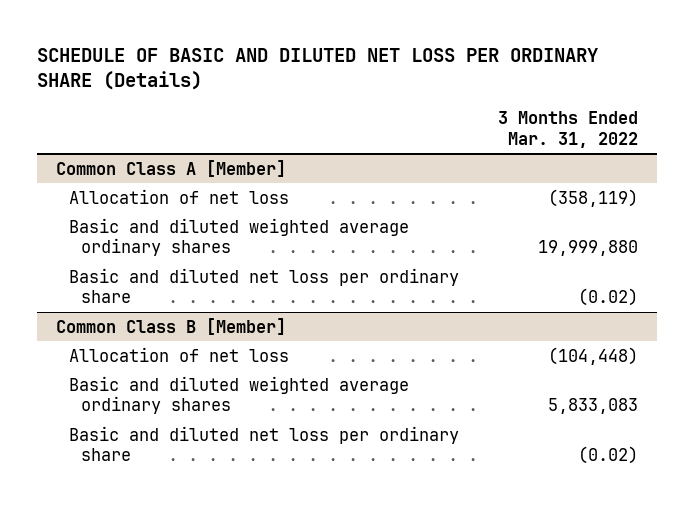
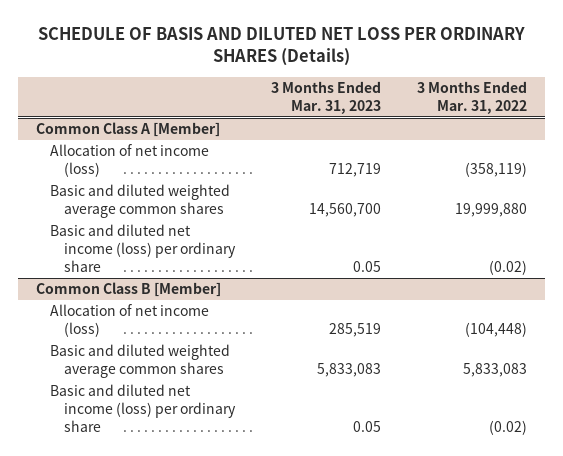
[36,48,598,91] SCHEDULE OF BASIC AND DILUTED NET LOSS PER ORDINARY SHARE (Details) -> [37,27,525,67] SCHEDULE OF BASIS AND DILUTED NET LOSS PER ORDINARY SHARES (Details)
none -> [270,81,381,114] 3 Months Ended Mar. 31, 2023
[68,188,289,204] Allocation of net loss -> [50,144,210,178] Allocation of net income (loss)
[68,217,409,256] Basic and diluted weighted average ordinary shares -> [50,184,231,219] Basic and diluted weighted average common shares
[68,267,459,303] Basic and diluted net loss per ordinary share -> [50,224,236,273] Basic and diluted net income (loss) per ordinary share
[68,346,289,362] Allocation of net loss -> [50,304,210,338] Allocation of net income (loss)
[68,375,409,414] Basic and diluted weighted average ordinary shares -> [50,344,231,379] Basic and diluted weighted average common shares
[68,425,459,461] Basic and diluted net loss per ordinary share -> [50,384,236,433] Basic and diluted net income (loss) per ordinary share

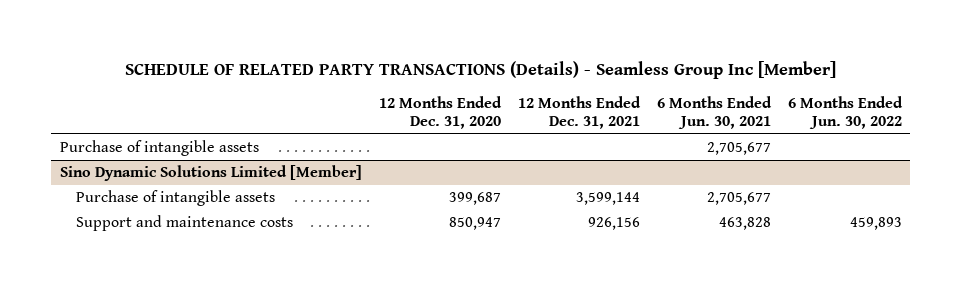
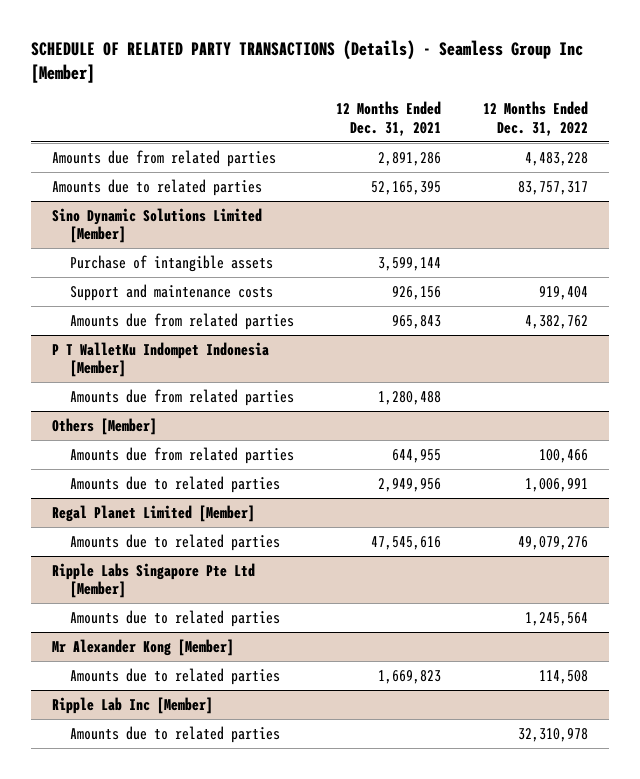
[378,95,502,129] 12 Months Ended Dec. 31, 2020 -> none
[656,95,772,129] 6 Months Ended Jun. 30, 2021 -> none
[787,95,903,129] 6 Months Ended Jun. 30, 2022 -> none
none -> [483,101,589,136] 12 Months Ended Dec. 31, 2022
[59,140,259,157] Purchase of intangible assets -> none
none -> [52,149,277,167] Amounts due from related parties
none -> [52,178,263,196] Amounts due to related parties
none -> [69,312,294,330] Amounts due from related parties
none -> [52,341,270,378] P T WalletKu Indompet Indonesia [Member]
none -> [69,388,294,406] Amounts due from related parties
none -> [52,417,158,435] Others [Member]
none -> [69,446,294,464] Amounts due from related parties
none -> [69,475,280,493] Amounts due to related parties
none -> [52,504,256,522] Regal Planet Limited [Member]
none -> [69,533,280,551] Amounts due to related parties
none -> [52,562,256,599] Ripple Labs Singapore Pte Ltd [Member]
none -> [69,609,280,627] Amounts due to related parties
none -> [52,638,235,656] Mr Alexander Kong [Member]
none -> [69,667,280,685] Amounts due to related parties
none -> [52,696,214,714] Ripple Lab Inc [Member]
none -> [69,725,280,743] Amounts due to related parties

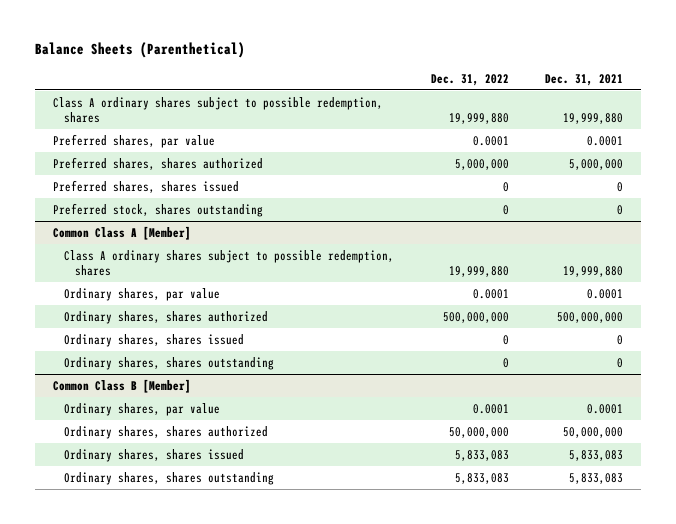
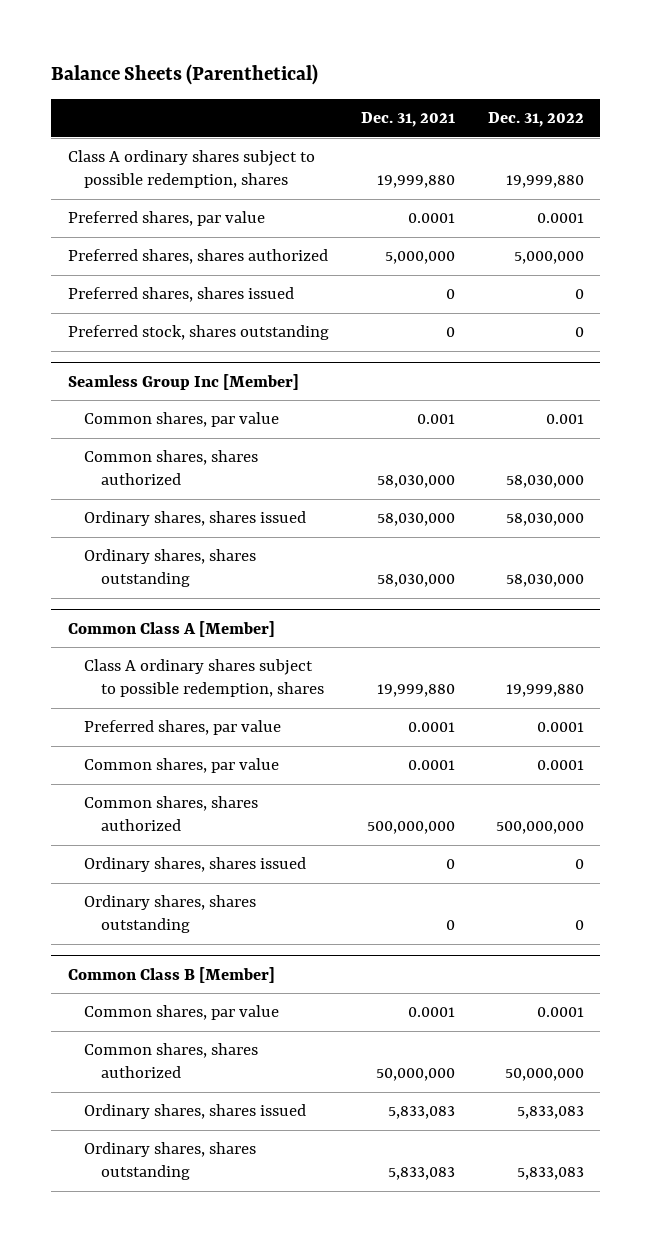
none -> [67,373,299,390] Seamless Group Inc [Member]
none -> [84,412,280,428] Common shares, par value
none -> [84,450,259,486] Common shares, shares authorized
none -> [84,511,307,527] Ordinary shares, shares issued
none -> [84,549,257,588] Ordinary shares, shares outstanding
none -> [84,720,282,736] Preferred shares, par value
[64,287,221,301] Ordinary shares, par value -> [84,758,280,774] Common shares, par value
[64,310,269,324] Ordinary shares, shares authorized -> [84,796,259,832] Common shares, shares authorized
[64,402,221,416] Ordinary shares, par value -> [84,1005,280,1021] Common shares, par value
[64,425,269,439] Ordinary shares, shares authorized -> [84,1043,259,1079] Common shares, shares authorized

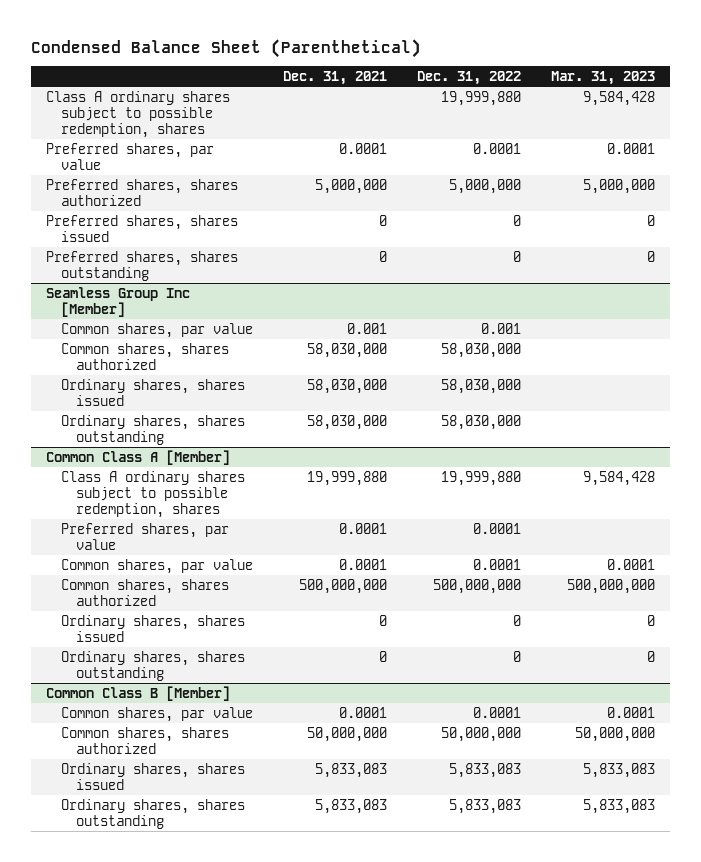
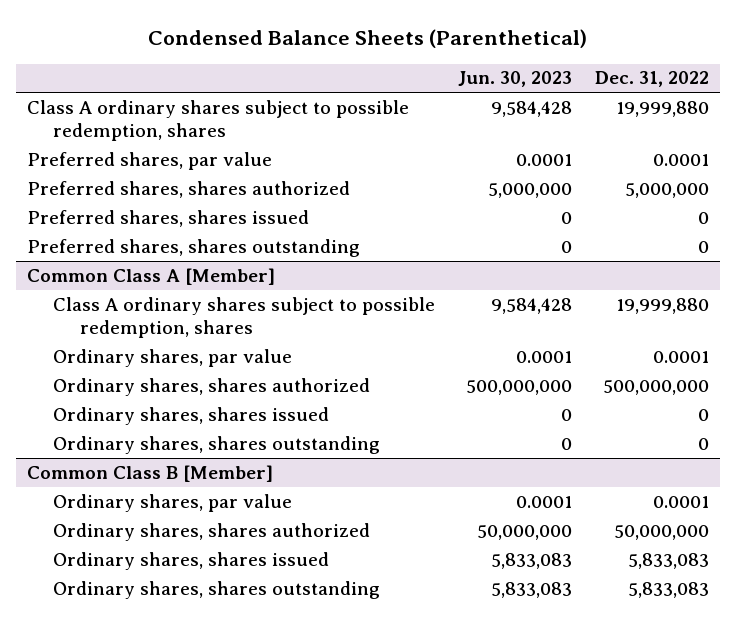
[31,38,422,58] Condensed Balance Sheet (Parenthetical) -> [147,28,587,48] Condensed Balance Sheets (Parenthetical)
[283,71,388,86] Dec. 31, 2021 -> none
[551,71,656,86] Mar. 31, 2023 -> none
none -> [458,71,573,88] Jun. 30, 2023
[46,286,191,317] Seamless Group Inc [Member] -> none
[61,322,254,338] Common shares, par value -> none
[61,342,230,370] Common shares, shares authorized -> none
[61,378,246,406] Ordinary shares, shares issued -> none
[61,414,246,445] Ordinary shares, shares outstanding -> none
[61,522,230,550] Preferred shares, par value -> none
[61,558,254,574] Common shares, par value -> [53,348,293,367] Ordinary shares, par value
[61,578,230,606] Common shares, shares authorized -> [53,377,371,396] Ordinary shares, shares authorized
[61,706,254,722] Common shares, par value -> [53,493,293,512] Ordinary shares, par value
[61,726,230,754] Common shares, shares authorized -> [53,522,371,541] Ordinary shares, shares authorized

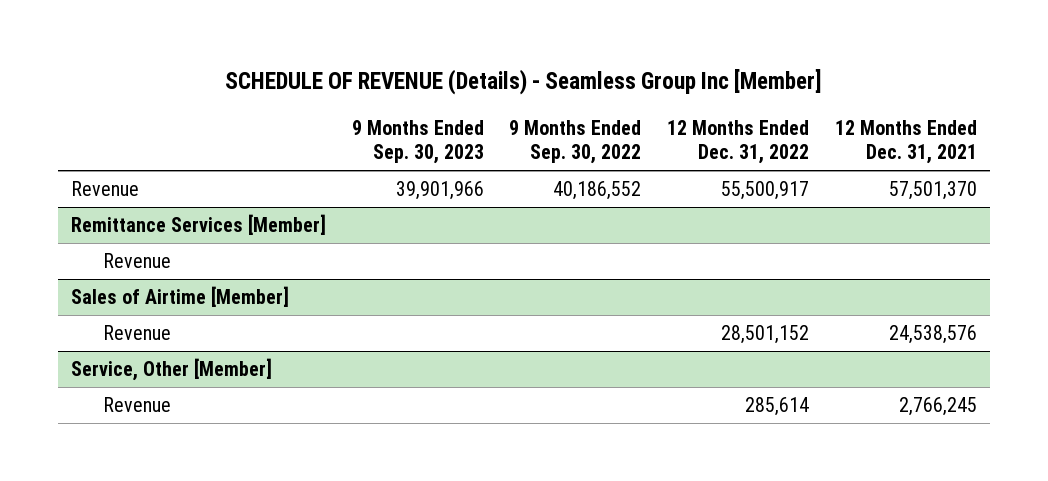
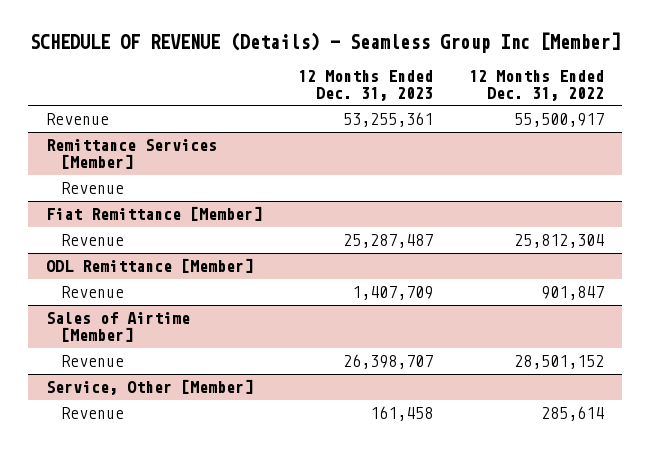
[351,119,484,165] 9 Months Ended Sep. 30, 2023 -> none
[509,119,642,165] 9 Months Ended Sep. 30, 2022 -> none
[834,119,977,165] 12 Months Ended Dec. 31, 2021 -> none
none -> [297,69,433,101] 12 Months Ended Dec. 31, 2023
none -> [45,206,262,222] Fiat Remittance [Member]
none -> [60,234,124,247] Revenue
none -> [45,258,253,274] ODL Remittance [Member]
none -> [60,286,124,299] Revenue

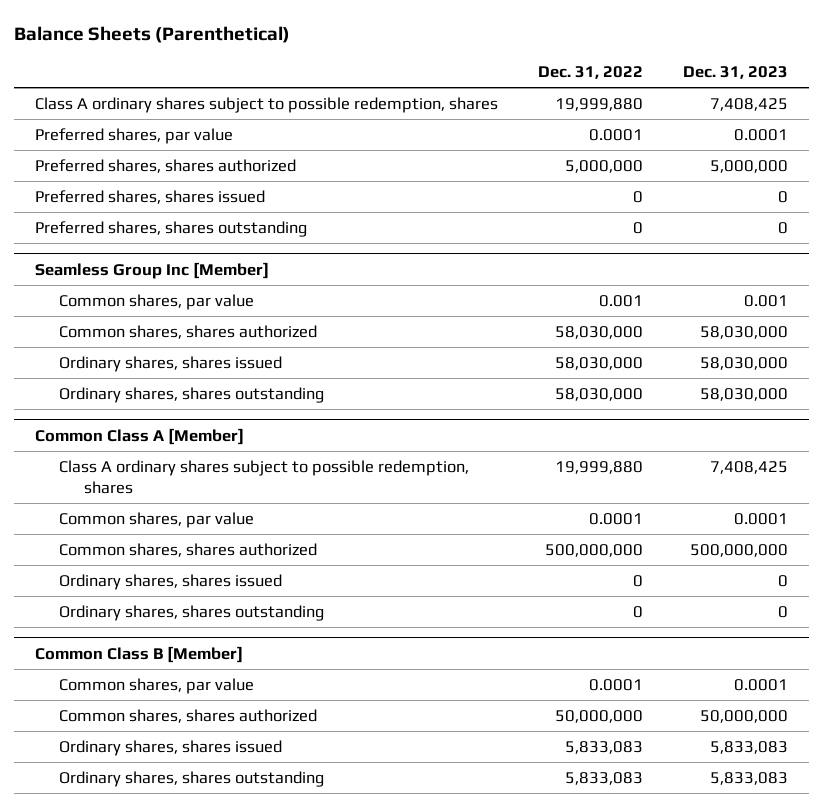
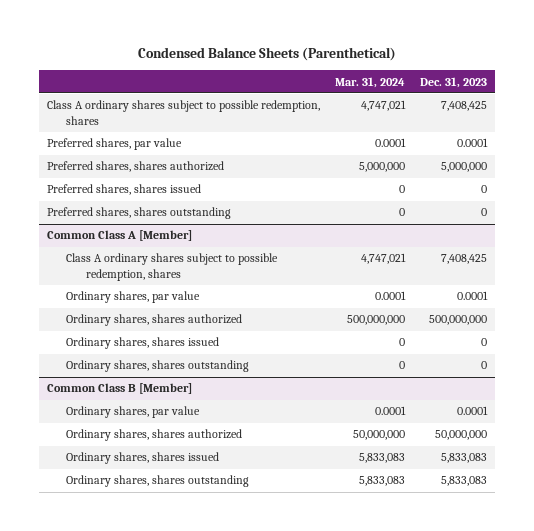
[14,25,291,43] Balance Sheets (Parenthetical) -> [138,47,397,62] Condensed Balance Sheets (Parenthetical)
[537,65,643,79] Dec. 31, 2022 -> none
none -> [335,76,406,88] Mar. 31, 2024
[34,261,269,279] Seamless Group Inc [Member] -> none
[59,294,255,311] Common shares, par value -> none
[59,325,318,340] Common shares, shares authorized -> none
[59,356,283,373] Ordinary shares, shares issued -> none
[59,387,325,404] Ordinary shares, shares outstanding -> none
[59,512,255,529] Common shares, par value -> [66,291,201,304] Ordinary shares, par value
[59,543,318,558] Common shares, shares authorized -> [66,314,243,327] Ordinary shares, shares authorized
[59,678,255,695] Common shares, par value -> [66,406,201,419] Ordinary shares, par value
[59,709,318,724] Common shares, shares authorized -> [66,429,243,442] Ordinary shares, shares authorized

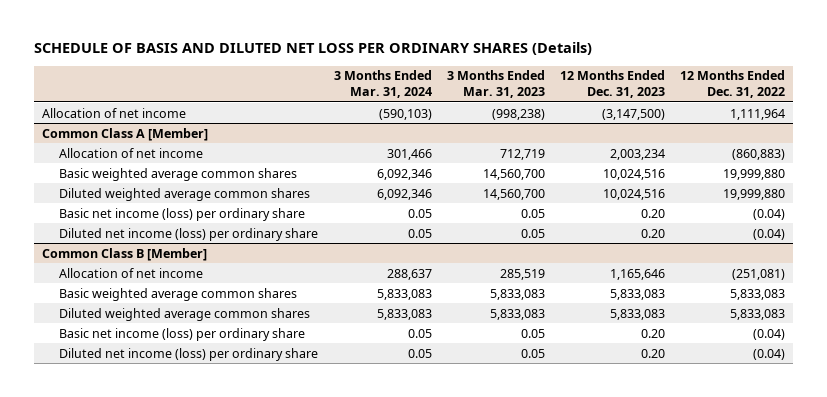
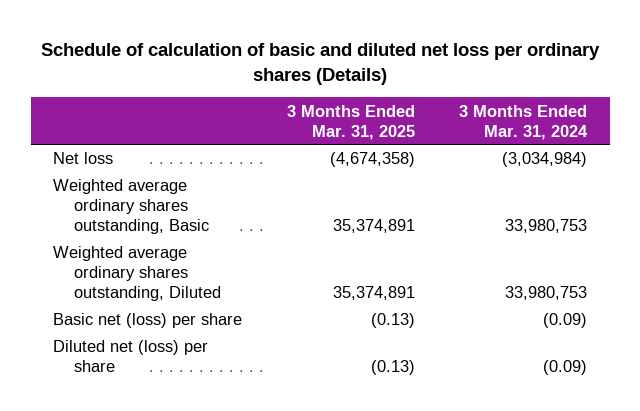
[33,42,592,56] SCHEDULE OF BASIS AND DILUTED NET LOSS PER ORDINARY SHARES (Details) -> [41,42,601,86] Schedule of calculation of basic and diluted net loss per ordinary shares (Details)
[446,70,545,99] 3 Months Ended Mar. 31, 2023 -> none
[560,70,666,99] 12 Months Ended Dec. 31, 2023 -> none
[680,70,786,99] 12 Months Ended Dec. 31, 2022 -> none
none -> [286,104,415,140] 3 Months Ended Mar. 31, 2025
[41,107,186,118] Allocation of net income -> none
[41,127,208,141] Common Class A [Member] -> none
[59,147,204,158] Allocation of net income -> none
[41,247,207,261] Common Class B [Member] -> none
[59,267,204,278] Allocation of net income -> none
[59,287,298,301] Basic weighted average common shares -> none
[59,307,311,321] Diluted weighted average common shares -> none
[59,327,306,341] Basic net income (loss) per ordinary share -> none
[59,347,319,361] Diluted net income (loss) per ordinary share -> none
none -> [52,152,113,165] Net loss
[59,167,298,181] Basic weighted average common shares -> [52,179,209,234] Weighted average ordinary shares outstanding, Basic
[376,168,432,180] 6,092,346 -> [505,218,588,233] 33,980,753
[59,187,311,201] Diluted weighted average common shares -> [52,246,221,301] Weighted average ordinary shares outstanding, Diluted
[376,188,432,200] 6,092,346 -> [505,285,588,300] 33,980,753
[59,207,306,221] Basic net income (loss) per ordinary share -> [52,313,242,329] Basic net (loss) per share
[407,208,432,218] 0.05 -> [543,313,588,329] (0.09)
[59,227,319,241] Diluted net income (loss) per ordinary share -> [52,340,208,373] Diluted net (loss) per share
[407,228,432,238] 0.05 -> [543,360,588,376] (0.09)

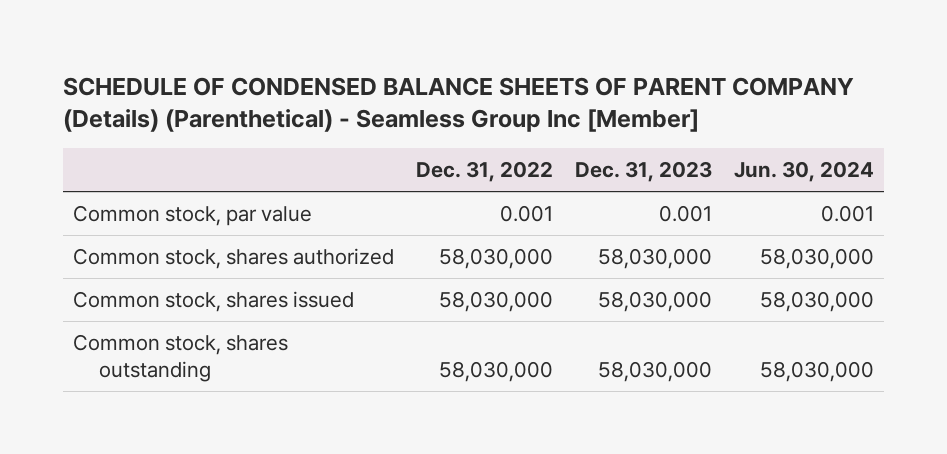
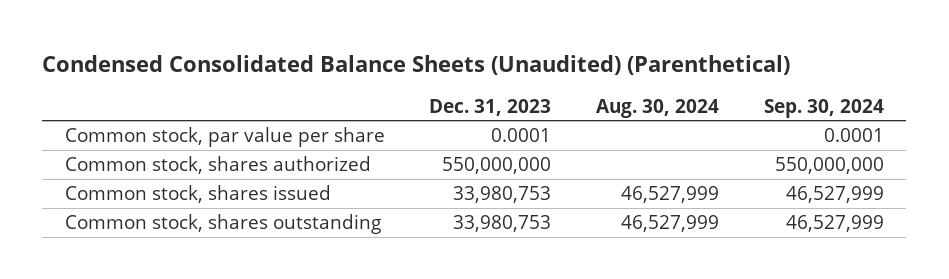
[62,76,854,133] SCHEDULE OF CONDENSED BALANCE SHEETS OF PARENT COMPANY (Details) (Parenthetical) - Seamless Group Inc [Member] -> [42,55,791,76] Condensed Consolidated Balance Sheets (Unaudited) (Parenthetical)
[416,161,554,183] Dec. 31, 2022 -> none
[733,161,874,183] Jun. 30, 2024 -> none
none -> [596,98,720,118] Aug. 30, 2024
none -> [763,98,884,118] Sep. 30, 2024
[73,205,313,227] Common stock, par value -> [64,127,385,148] Common stock, par value per share
[658,205,712,223] 0.001 -> [491,128,552,143] 0.0001
[597,248,712,270] 58,030,000 -> [442,157,552,175] 550,000,000
[597,291,712,313] 58,030,000 -> [453,186,552,204] 33,980,753
[597,361,712,383] 58,030,000 -> [453,215,552,233] 33,980,753

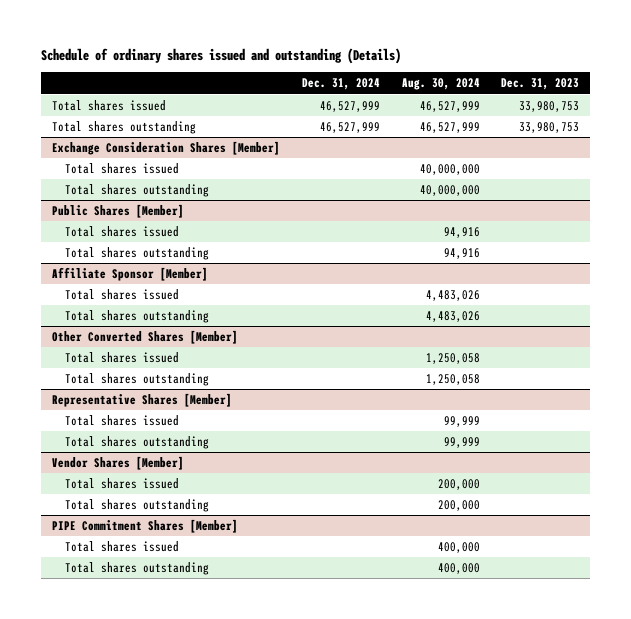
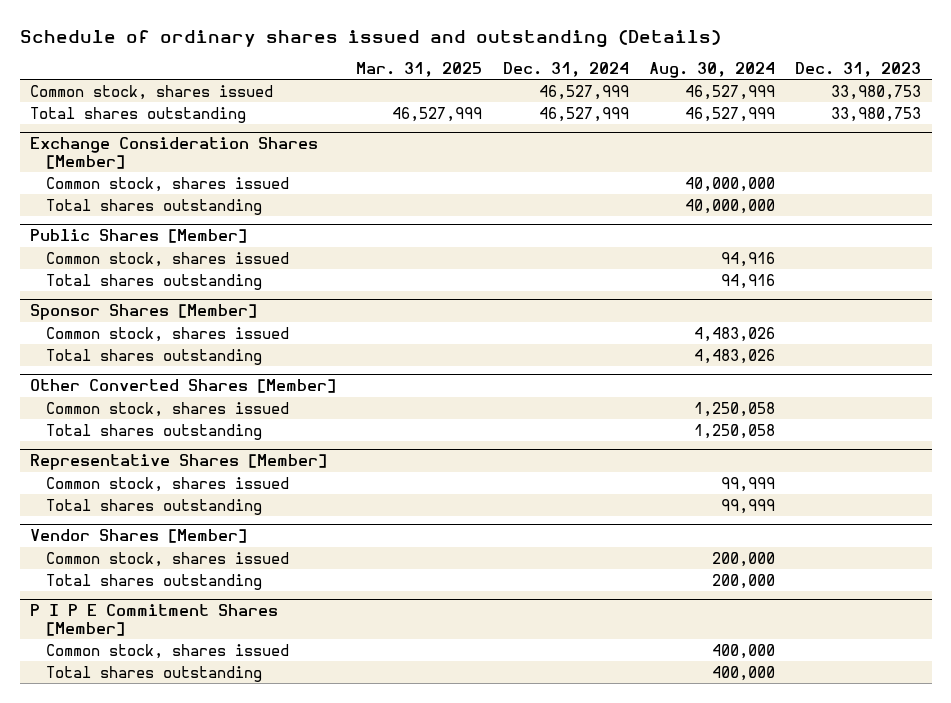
none -> [356,61,483,77] Mar. 31, 2025
[51,100,166,112] Total shares issued -> [29,84,273,100] Common stock, shares issued
[64,163,179,175] Total shares issued -> [46,176,290,192] Common stock, shares issued
[64,226,179,238] Total shares issued -> [46,251,290,267] Common stock, shares issued
[51,267,208,282] Affiliate Sponsor [Member] -> [29,304,257,321] Sponsor Shares [Member]
[64,289,179,301] Total shares issued -> [46,326,290,342] Common stock, shares issued
[64,352,179,364] Total shares issued -> [46,401,290,417] Common stock, shares issued
[64,415,179,427] Total shares issued -> [46,476,290,492] Common stock, shares issued
[64,478,179,490] Total shares issued -> [46,551,290,567] Common stock, shares issued
[51,519,238,534] PIPE Commitment Shares [Member] -> [29,604,278,637] P I P E Commitment Shares [Member]
[64,541,179,553] Total shares issued -> [46,643,290,659] Common stock, shares issued

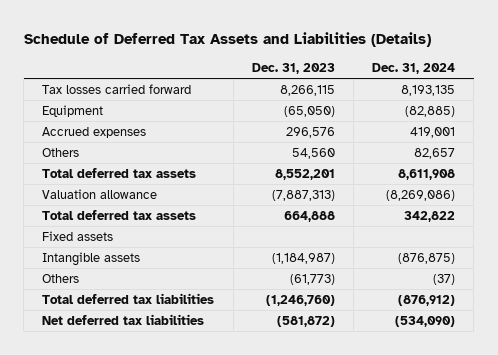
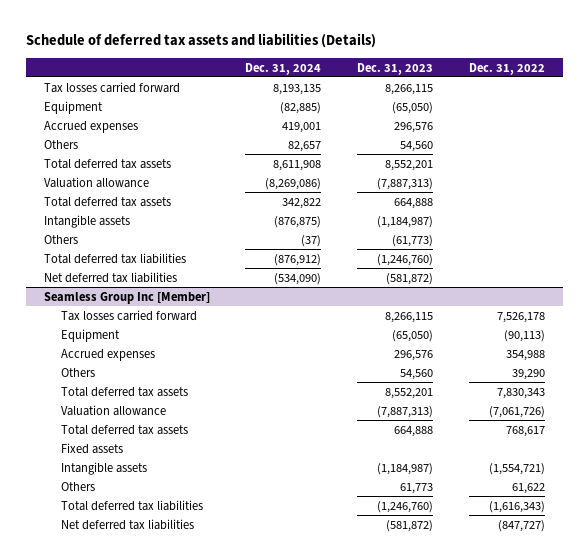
[23,32,431,48] Schedule of Deferred Tax Assets and Liabilities (Details) -> [25,33,376,49] Schedule of deferred tax assets and liabilities (Details)
none -> [468,62,545,75] Dec. 31, 2022
[42,231,114,242] Fixed assets -> none
none -> [43,291,210,304] Seamless Group Inc [Member]
none -> [61,309,198,321] Tax losses carried forward
none -> [61,328,121,342] Equipment
none -> [61,348,156,361] Accrued expenses
none -> [61,367,96,377] Others
none -> [61,386,189,397] Total deferred tax assets
none -> [61,404,167,416] Valuation allowance
none -> [61,424,189,435] Total deferred tax assets
none -> [61,442,124,454] Fixed assets
none -> [61,461,148,475] Intangible assets
none -> [61,481,96,491] Others
none -> [61,499,204,511] Total deferred tax liabilities
none -> [61,518,195,530] Net deferred tax liabilities

